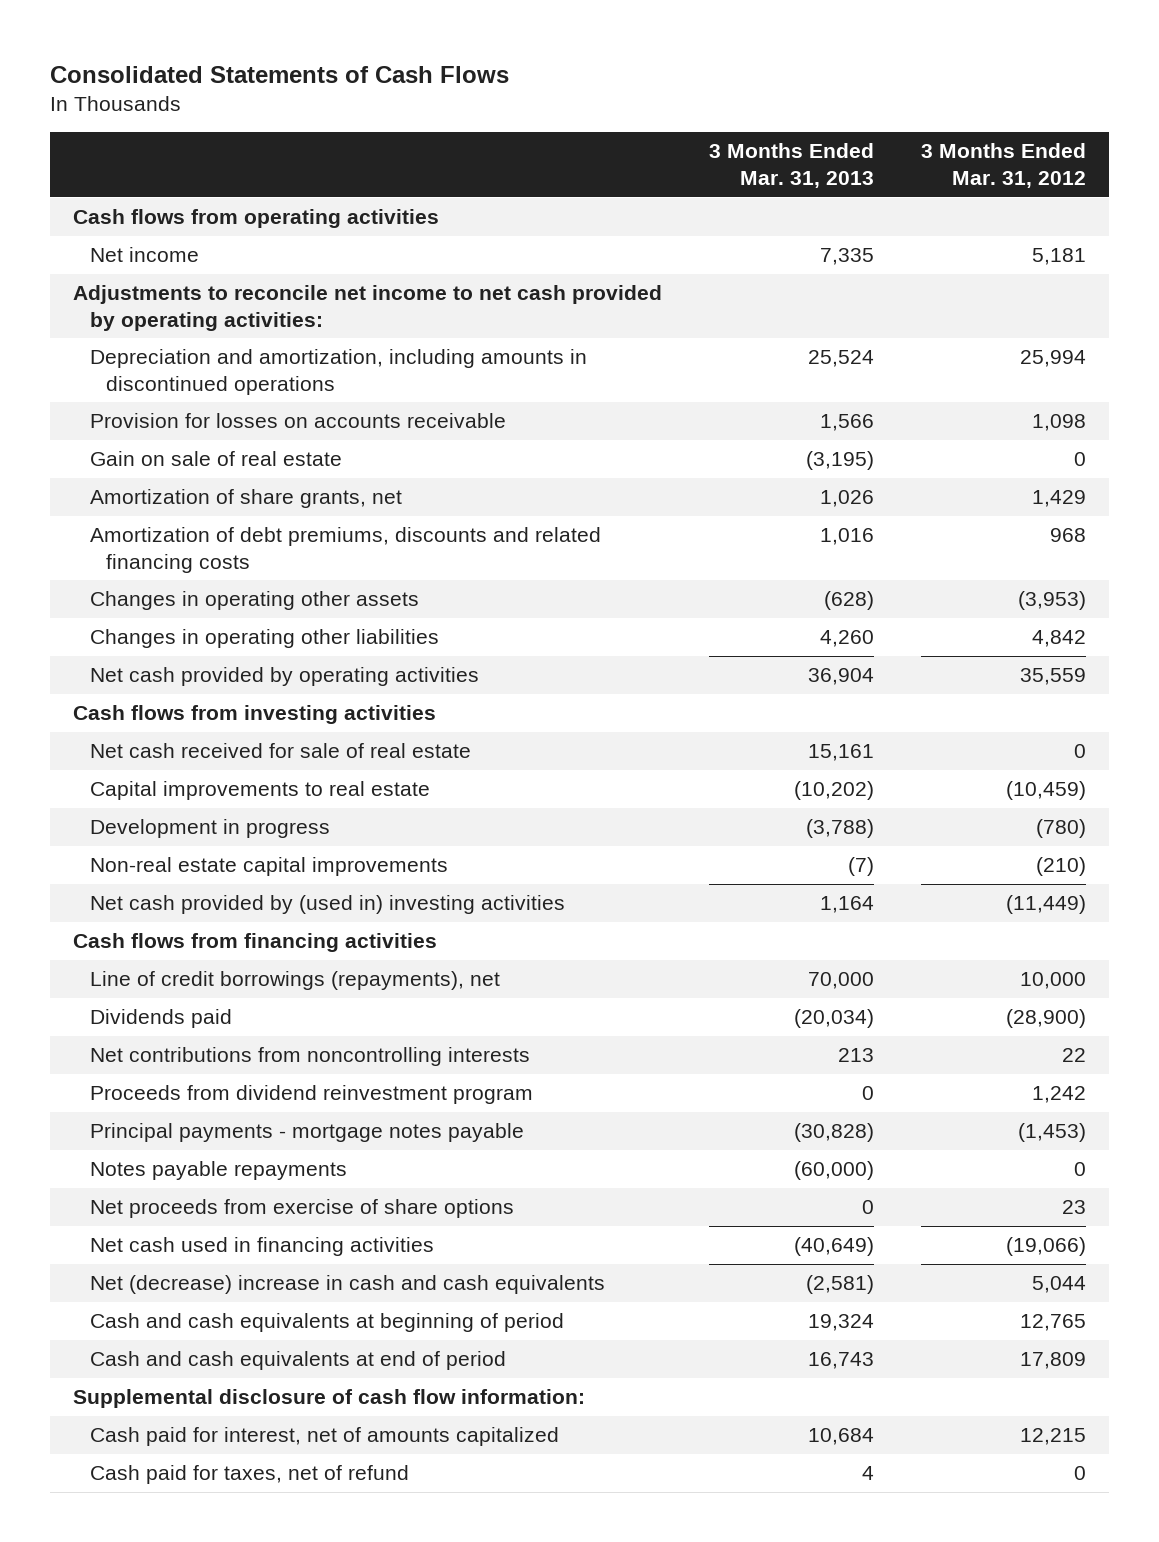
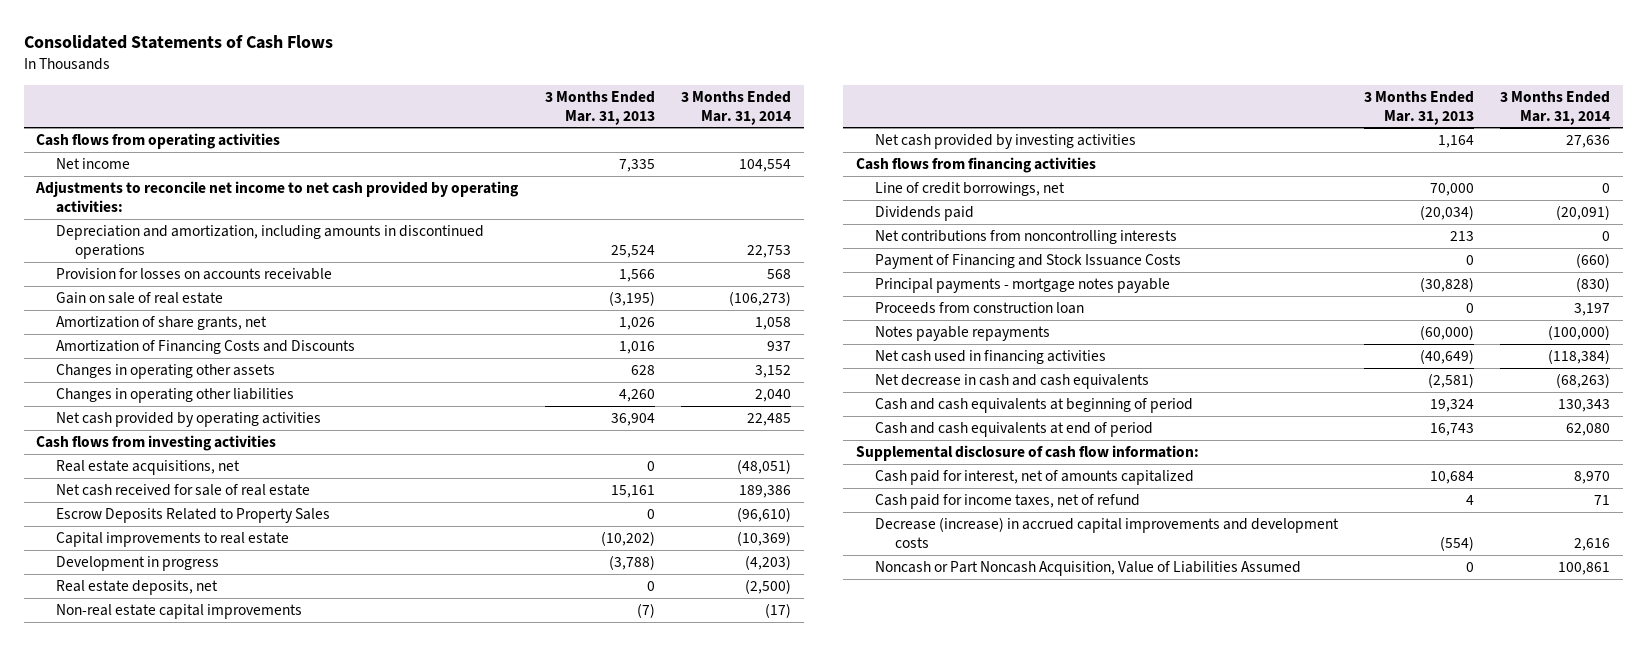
[920,143,1086,189] 3 Months Ended Mar. 31, 2012 -> none
none -> [680,90,791,125] 3 Months Ended Mar. 31, 2014
[89,527,601,573] Amortization of debt premiums, discounts and related financing costs -> [55,339,355,354] Amortization of Financing Costs and Discounts
[823,591,874,611] (628) -> [630,364,655,375] 628
none -> [55,459,240,475] Real estate acquisitions, net
none -> [55,507,330,523] Escrow Deposits Related to Property Sales
none -> [55,579,218,595] Real estate deposits, net
[89,895,565,915] Net cash provided by (used in) investing activities -> [875,133,1137,149] Net cash provided by investing activities
[89,971,500,991] Line of credit borrowings (repayments), net -> [875,181,1066,196] Line of credit borrowings, net
[89,1085,533,1105] Proceeds from dividend reinvestment program -> none
none -> [875,253,1182,269] Payment of Financing and Stock Issuance Costs
none -> [875,301,1085,314] Proceeds from construction loan
[89,1199,514,1219] Net proceeds from exercise of share options -> none
[89,1275,605,1295] Net (decrease) increase in cash and cash equivalents -> [875,373,1150,389] Net decrease in cash and cash equivalents
[89,1465,409,1485] Cash paid for taxes, net of refund -> [875,493,1141,509] Cash paid for income taxes, net of refund
none -> [875,516,1340,548] Decrease (increase) in accrued capital improvements and development costs
none -> [875,560,1302,576] Noncash or Part Noncash Acquisition, Value of Liabilities Assumed

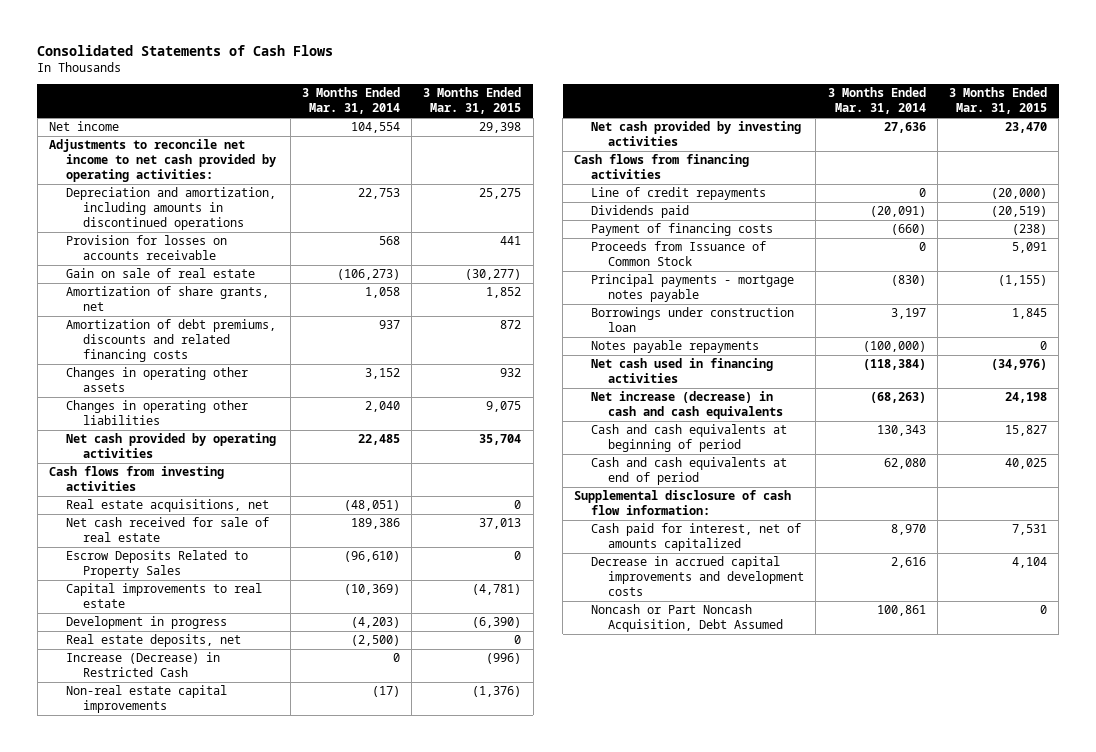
[544,90,655,125] 3 Months Ended Mar. 31, 2013 -> none
none -> [423,87,522,115] 3 Months Ended Mar. 31, 2015
[36,132,281,149] Cash flows from operating activities -> none
[55,339,355,354] Amortization of Financing Costs and Discounts -> [65,319,276,363] Amortization of debt premiums, discounts and related financing costs
none -> [65,652,220,678] Increase (Decrease) in Restricted Cash
[875,181,1066,196] Line of credit borrowings, net -> [591,187,767,201] Line of credit repayments
[875,229,1178,244] Net contributions from noncontrolling interests -> none
[875,253,1182,269] Payment of Financing and Stock Issuance Costs -> [591,223,774,237] Payment of financing costs
none -> [591,241,767,267] Proceeds from Issuance of Common Stock
[875,301,1085,314] Proceeds from construction loan -> [591,307,795,333] Borrowings under construction loan
[875,373,1150,389] Net decrease in cash and cash equivalents -> [591,391,784,420] Net increase (decrease) in cash and cash equivalents
[875,493,1141,509] Cash paid for income taxes, net of refund -> none
[875,516,1340,548] Decrease (increase) in accrued capital improvements and development costs -> [591,556,805,597] Decrease in accrued capital improvements and development costs
[875,560,1302,576] Noncash or Part Noncash Acquisition, Value of Liabilities Assumed -> [591,604,784,633] Noncash or Part Noncash Acquisition, Debt Assumed

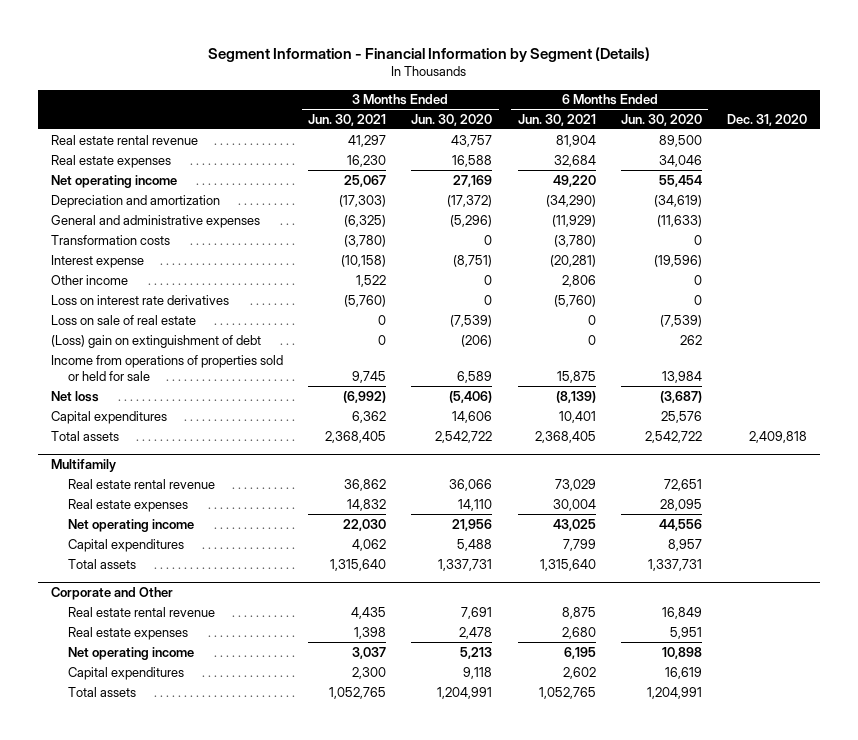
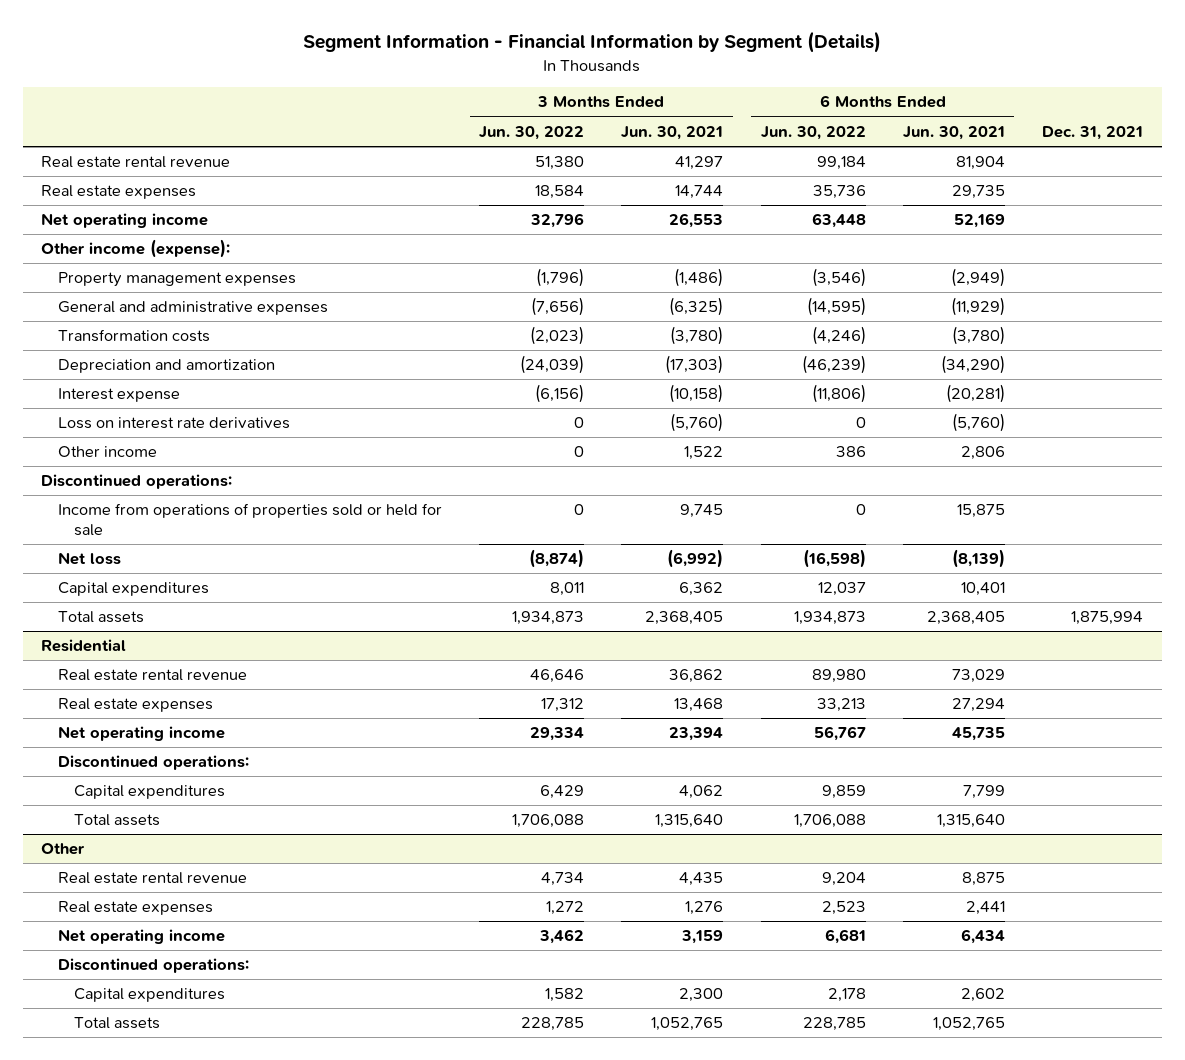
[411,113,493,126] Jun. 30, 2020 -> none
[621,113,703,126] Jun. 30, 2020 -> none
[727,113,808,126] Dec. 31, 2020 -> none
none -> [478,125,584,140] Jun. 30, 2022
none -> [760,125,866,140] Jun. 30, 2022
none -> [1042,125,1144,140] Dec. 31, 2021
[347,154,387,167] 16,230 -> [675,185,724,200] 14,744
[553,154,596,167] 32,684 -> [951,185,1005,200] 29,735
[344,174,387,187] 25,067 -> [669,213,724,229] 26,553
[552,174,596,187] 49,220 -> [953,213,1005,229] 52,169
none -> [41,239,231,259] Other income (expense):
none -> [57,272,296,288] Property management expenses
[50,194,220,208] Depreciation and amortization -> [57,359,275,374] Depreciation and amortization
[50,314,196,325] Loss on sale of real estate -> none
[50,334,261,348] (Loss) gain on extinguishment of debt -> none
[50,274,128,285] Other income -> [57,446,157,458] Other income
none -> [41,474,233,490] Discontinued operations:
[50,458,116,472] Multifamily -> none
none -> [41,639,127,653] Residential
[347,498,387,511] 14,832 -> [674,698,724,713] 13,468
[552,498,596,511] 30,004 -> [951,698,1005,713] 27,294
[343,518,387,531] 22,030 -> [669,727,724,742] 23,394
[552,518,596,531] 43,025 -> [951,727,1005,742] 45,735
none -> [57,755,249,771] Discontinued operations:
[50,586,173,600] Corporate and Other -> [41,843,86,856] Other
[354,626,387,639] 1,398 -> [685,901,724,916] 1,276
[561,626,596,639] 2,680 -> [965,901,1005,916] 2,441
[352,646,387,659] 3,037 -> [681,930,724,945] 3,159
[563,646,596,659] 6,195 -> [960,929,1005,945] 6,434
none -> [57,958,249,974] Discontinued operations:

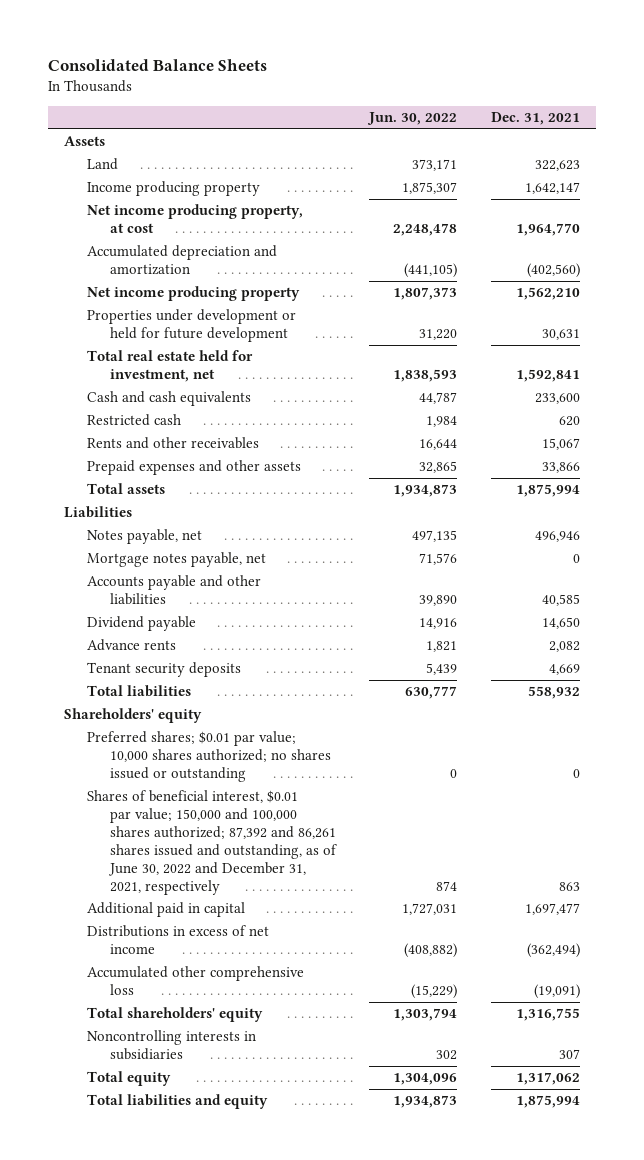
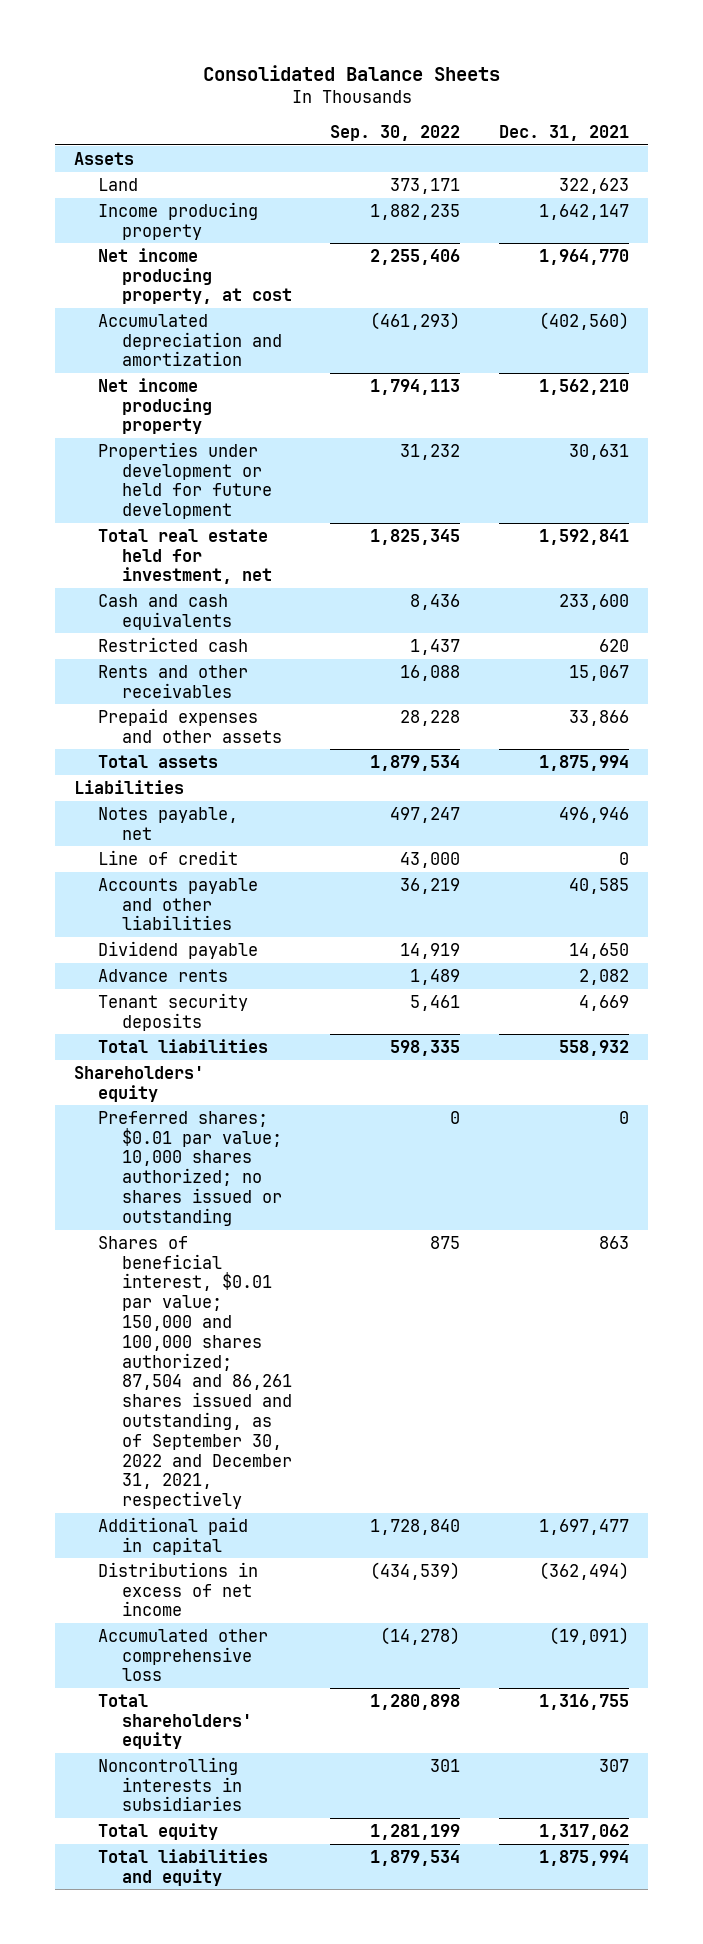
[367,112,458,126] Jun. 30, 2022 -> none
none -> [330,124,461,141] Sep. 30, 2022
[87,552,267,568] Mortgage notes payable, net -> none
none -> [98,849,239,865] Line of credit
[87,790,338,895] Shares of beneficial interest, $0.01 par value; 150,000 and 100,000 shares authorized; 87,392 and 86,261 shares issued and outstanding, as of June 30, 2022 and December 31, 2021, respectively -> [98,1235,292,1510] Shares of beneficial interest, $0.01 par value; 150,000 and 100,000 shares authorized; 87,504 and 86,261 shares issued and outstanding, as of September 30, 2022 and December 31, 2021, respectively

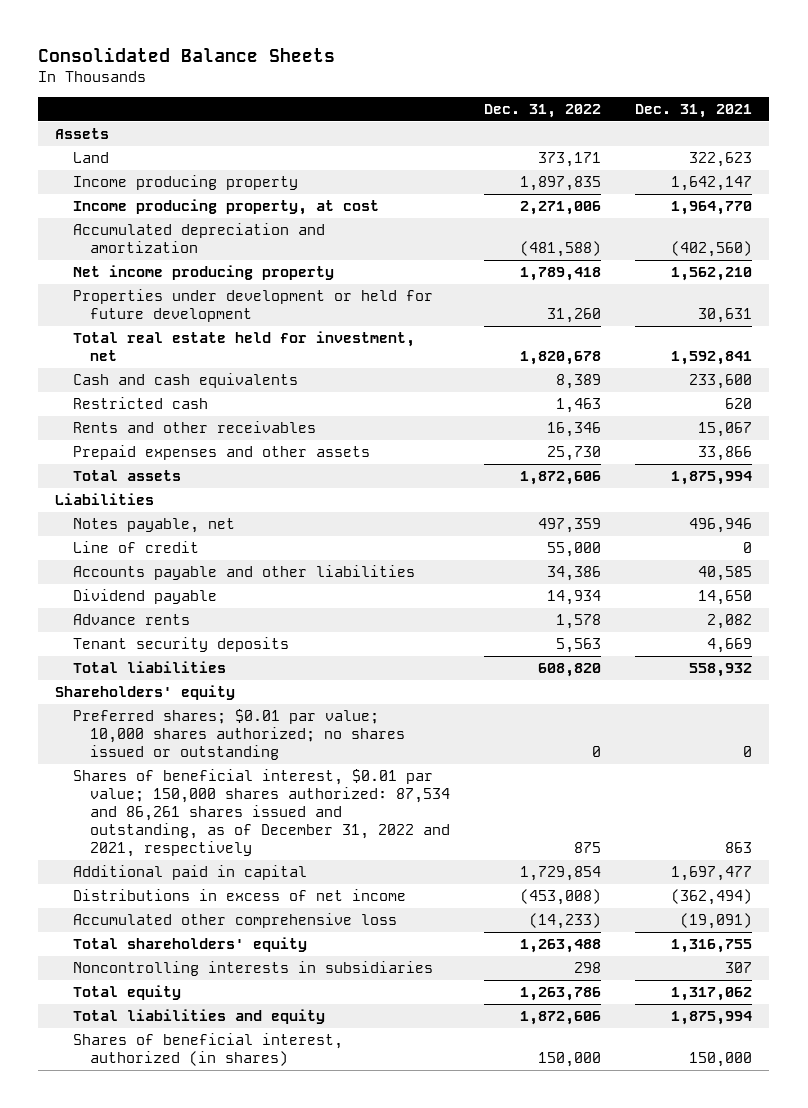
[330,124,461,141] Sep. 30, 2022 -> none
none -> [484,104,602,119] Dec. 31, 2022
[98,247,292,305] Net income producing property, at cost -> [72,199,379,216] Income producing property, at cost
[98,1235,292,1510] Shares of beneficial interest, $0.01 par value; 150,000 and 100,000 shares authorized; 87,504 and 86,261 shares issued and outstanding, as of September 30, 2022 and December 31, 2021, respectively -> [72,769,450,858] Shares of beneficial interest, $0.01 par value; 150,000 shares authorized: 87,534 and 86,261 shares issued and outstanding, as of December 31, 2022 and 2021, respectively
none -> [72,1033,343,1067] Shares of beneficial interest, authorized (in shares)

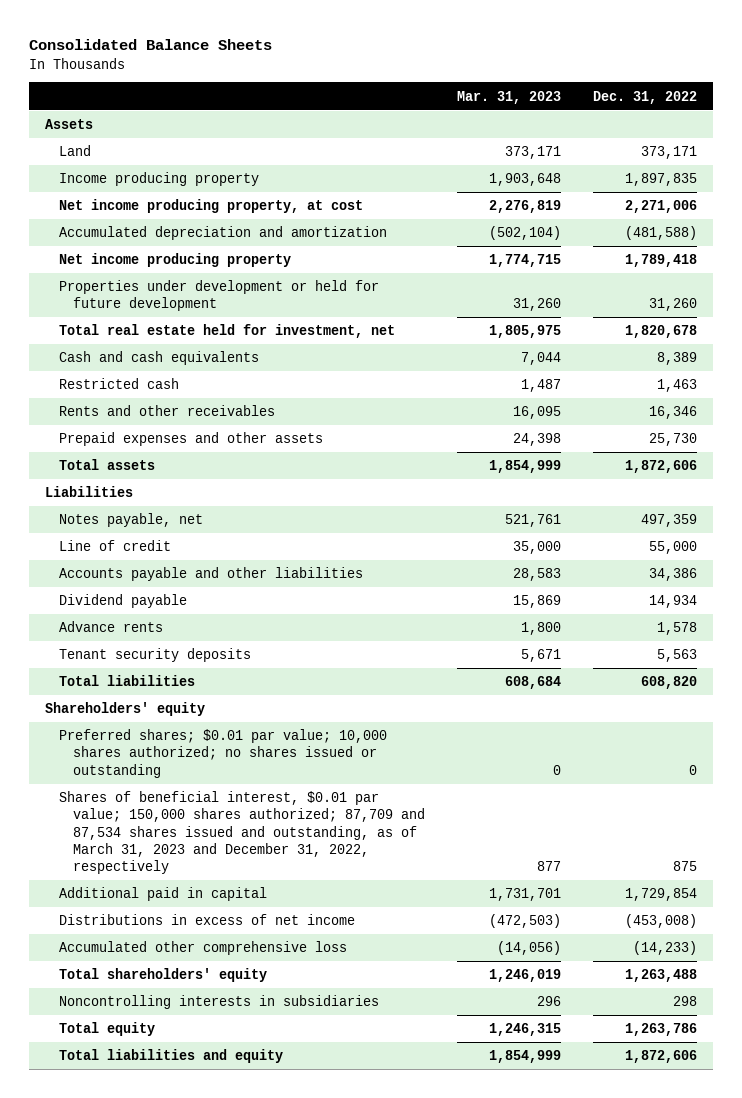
[635,104,753,119] Dec. 31, 2021 -> none
none -> [456,90,561,104] Mar. 31, 2023
[72,199,379,216] Income producing property, at cost -> [58,199,363,214] Net income producing property, at cost
[72,769,450,858] Shares of beneficial interest, $0.01 par value; 150,000 shares authorized: 87,534 and 86,261 shares issued and outstanding, as of December 31, 2022 and 2021, respectively -> [58,791,425,875] Shares of beneficial interest, $0.01 par value; 150,000 shares authorized; 87,709 and 87,534 shares issued and outstanding, as of March 31, 2023 and December 31, 2022, respectively
[72,1033,343,1067] Shares of beneficial interest, authorized (in shares) -> none

